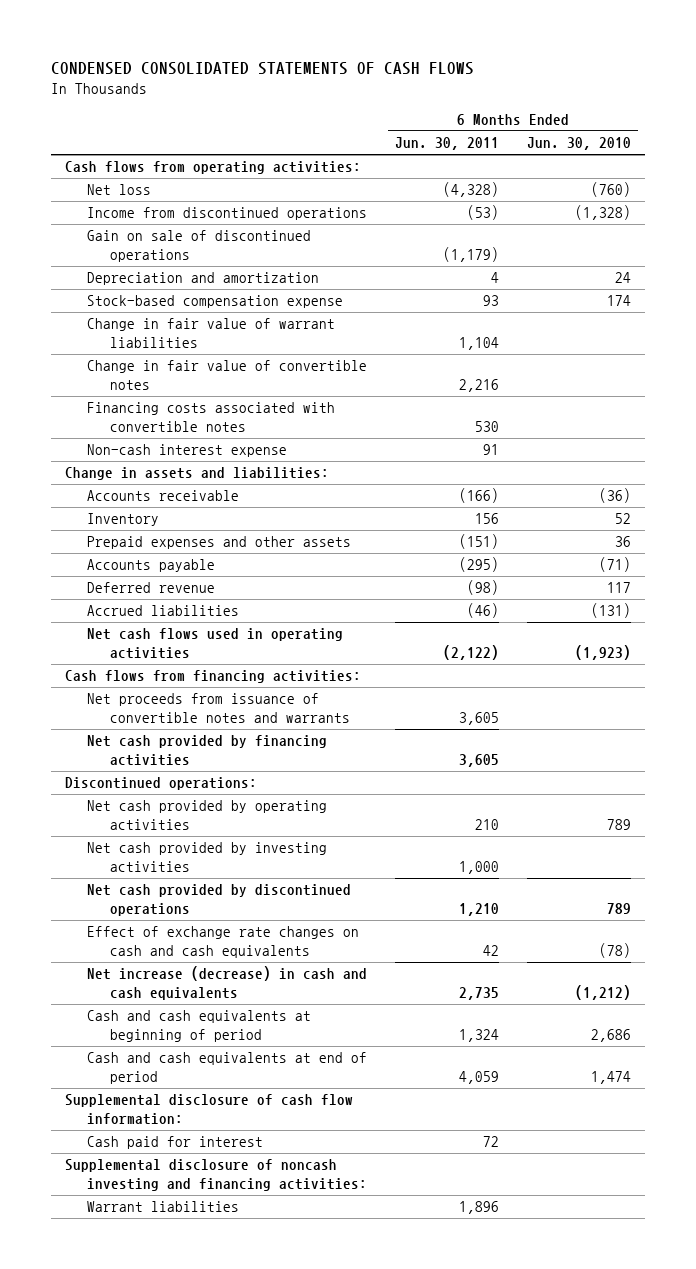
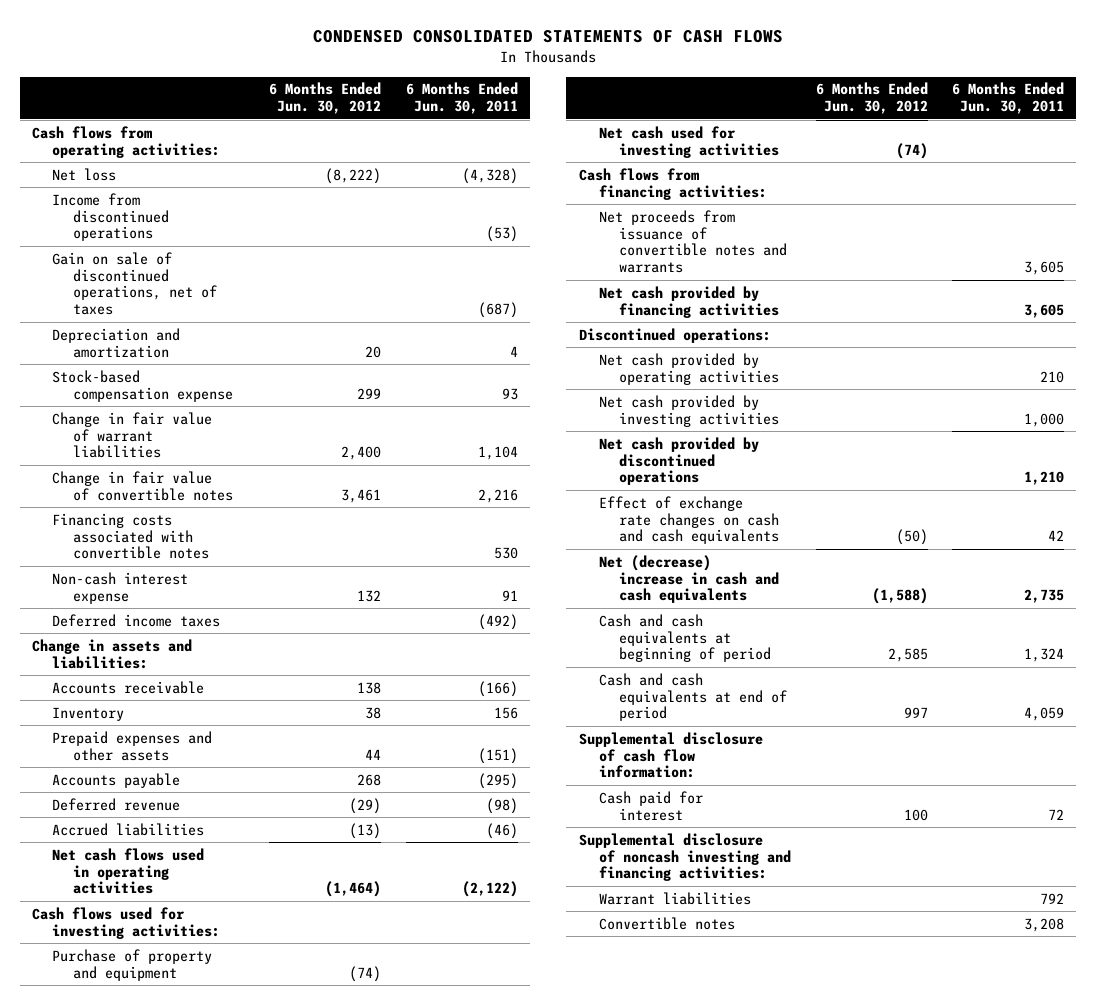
[527,137,632,151] Jun. 30, 2010 -> none
none -> [268,82,381,115] 6 Months Ended Jun. 30, 2012
[87,230,312,262] Gain on sale of discontinued operations -> [52,251,217,316] Gain on sale of discontinued operations, net of taxes
[443,246,500,262] (1,179) -> [477,302,518,319] (687)
none -> [52,613,221,627] Deferred income taxes
none -> [32,906,221,939] Cash flows used for investing activities:
none -> [52,948,213,981] Purchase of property and equipment
none -> [598,125,780,158] Net cash used for investing activities
[87,966,368,1000] Net increase (decrease) in cash and cash equivalents -> [598,554,780,604] Net (decrease) increase in cash and cash equivalents
[459,1201,500,1215] 1,896 -> [1040,892,1065,904] 792
none -> [598,916,735,930] Convertible notes

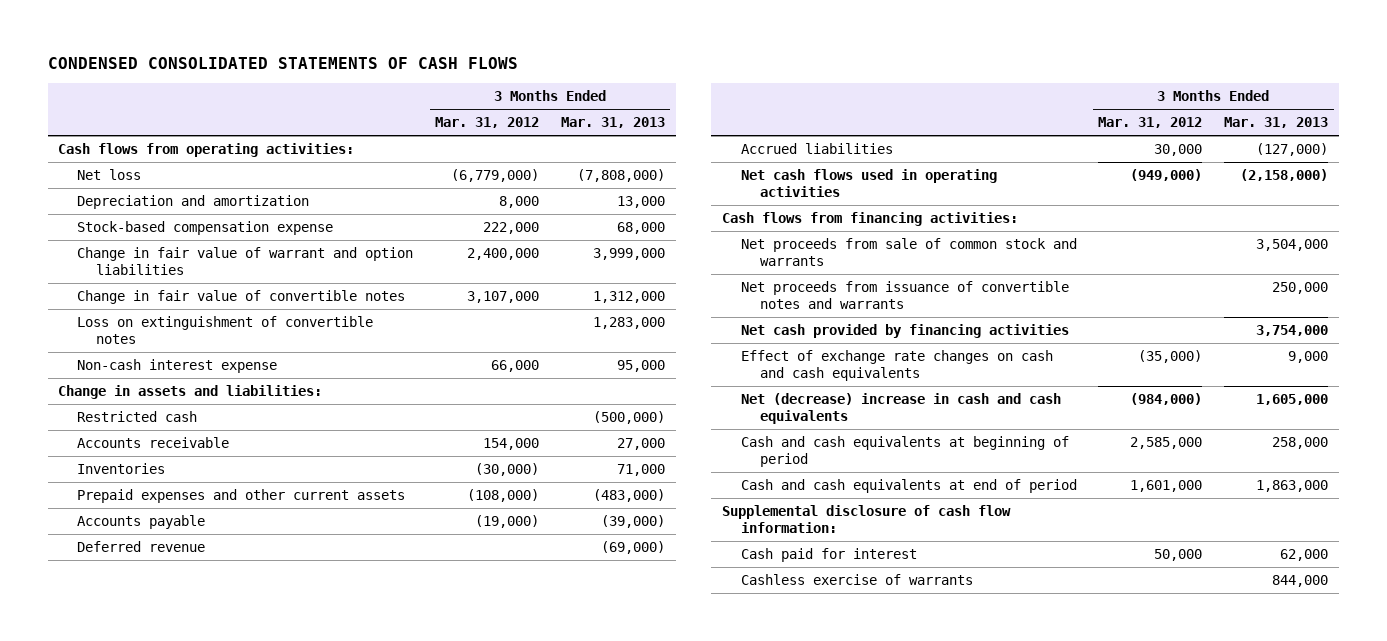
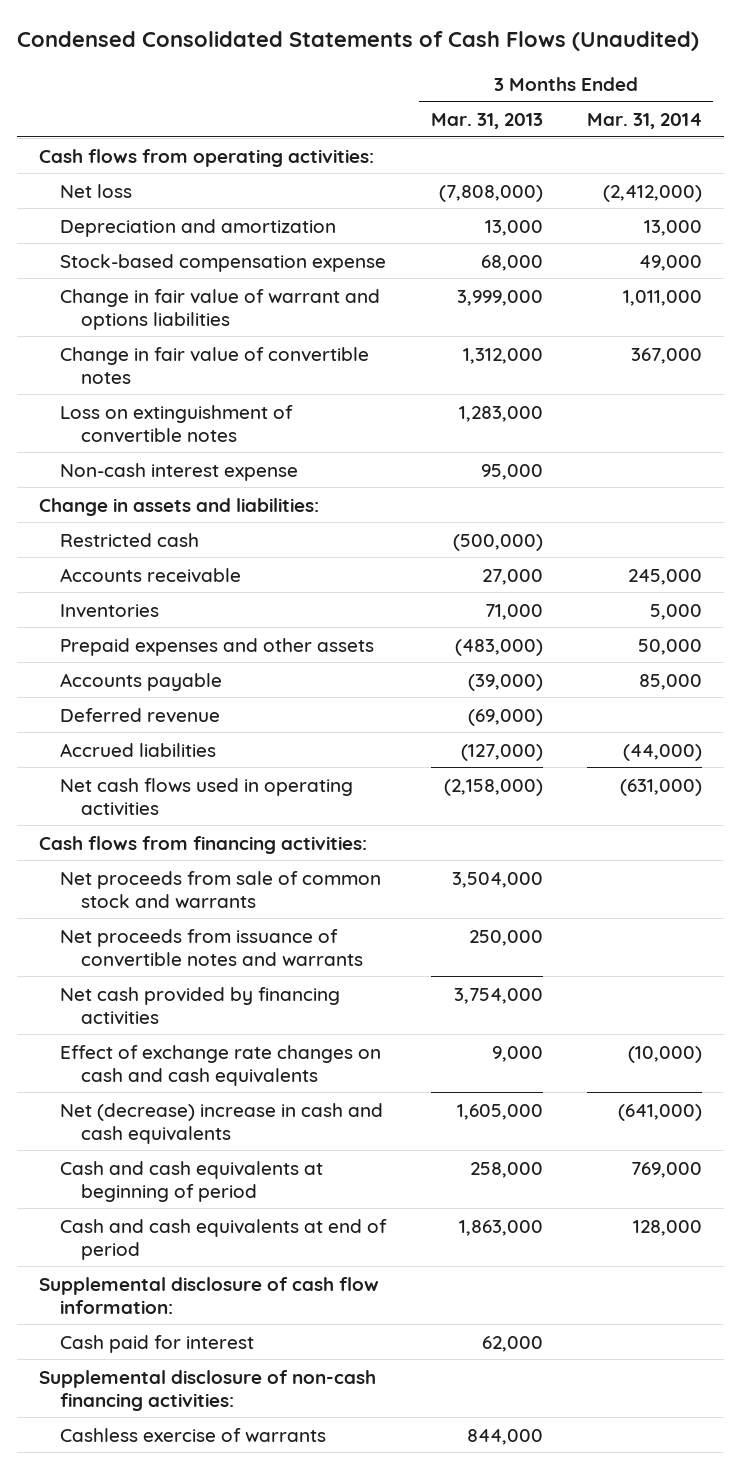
[47,57,518,70] CONDENSED CONSOLIDATED STATEMENTS OF CASH FLOWS -> [17,31,700,52] Condensed Consolidated Statements of Cash Flows (Unaudited)
[435,117,540,129] Mar. 31, 2012 -> none
none -> [587,113,703,130] Mar. 31, 2014
[77,247,414,275] Change in fair value of warrant and option liabilities -> [60,288,381,330] Change in fair value of warrant and options liabilities
[77,489,406,504] Prepaid expenses and other current assets -> [60,637,375,656] Prepaid expenses and other assets
none -> [39,1369,377,1411] Supplemental disclosure of non-cash financing activities:

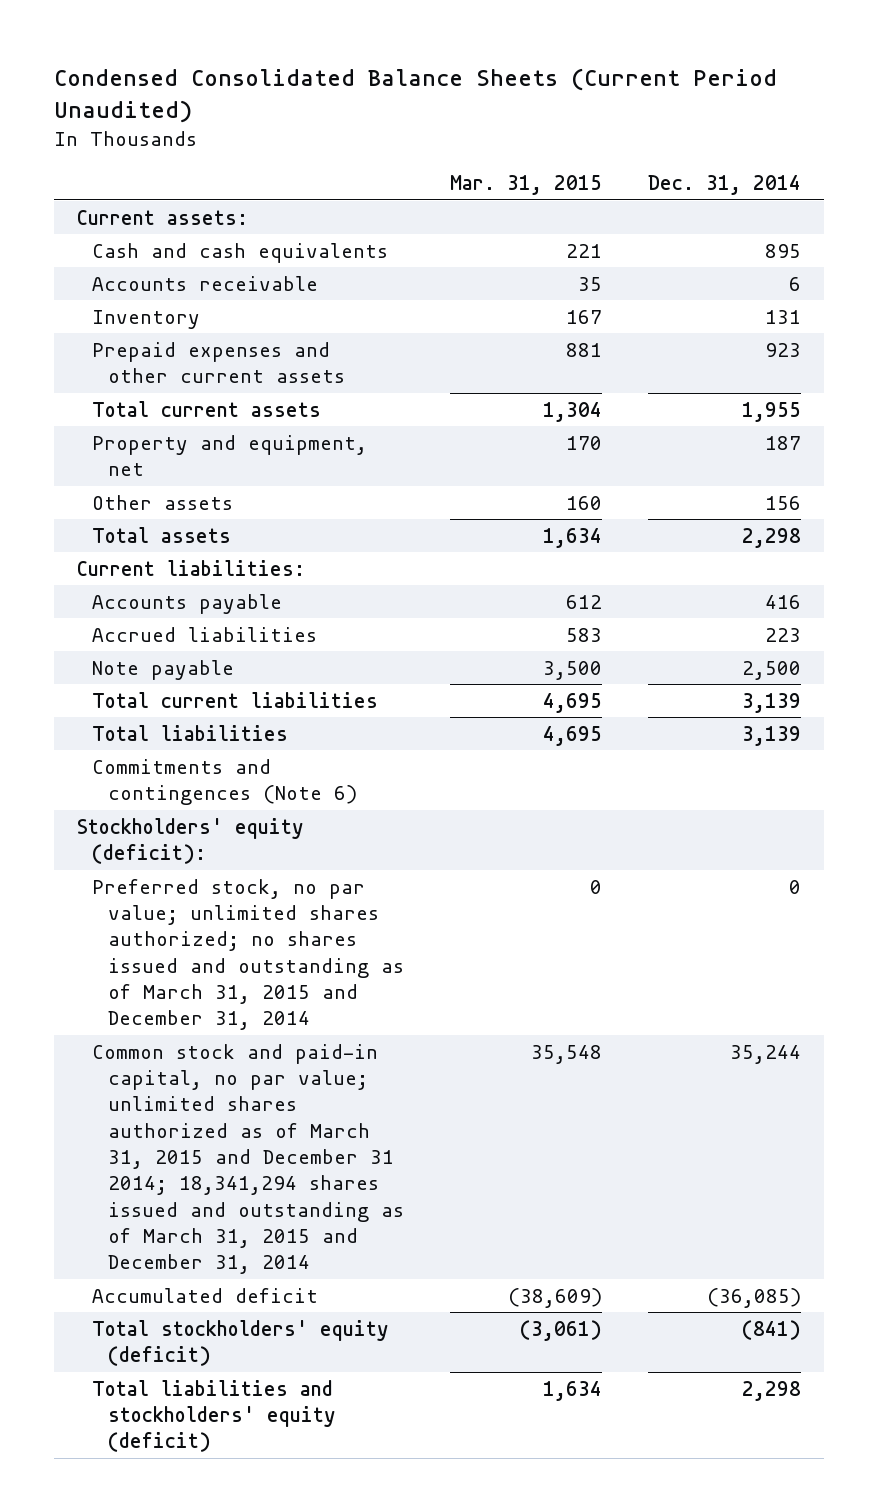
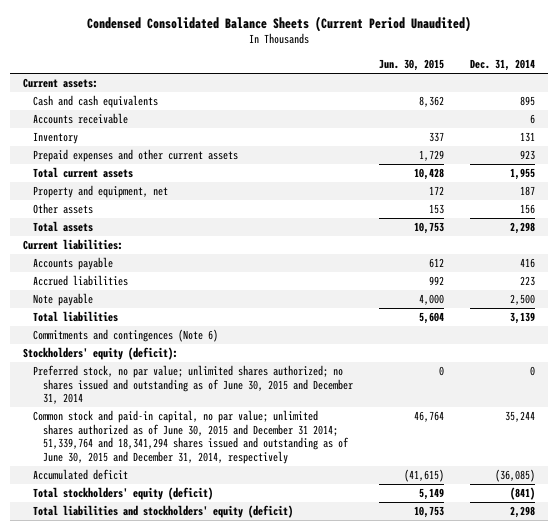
[449,175,602,196] Mar. 31, 2015 -> none
none -> [378,59,444,72] Jun. 30, 2015
[92,691,379,708] Total current liabilities -> none
[92,878,404,1031] Preferred stock, no par value; unlimited shares authorized; no shares issued and outstanding as of March 31, 2015 and December 31, 2014 -> [32,365,353,405] Preferred stock, no par value; unlimited shares authorized; no shares issued and outstanding as of June 30, 2015 and December 31, 2014
[92,1043,404,1275] Common stock and paid-in capital, no par value; unlimited shares authorized as of March 31, 2015 and December 31 2014; 18,341,294 shares issued and outstanding as of March 31, 2015 and December 31, 2014 -> [32,410,349,464] Common stock and paid-in capital, no par value; unlimited shares authorized as of June 30, 2015 and December 31 2014; 51,339,764 and 18,341,294 shares issued and outstanding as of June 30, 2015 and December 31, 2014, respectively

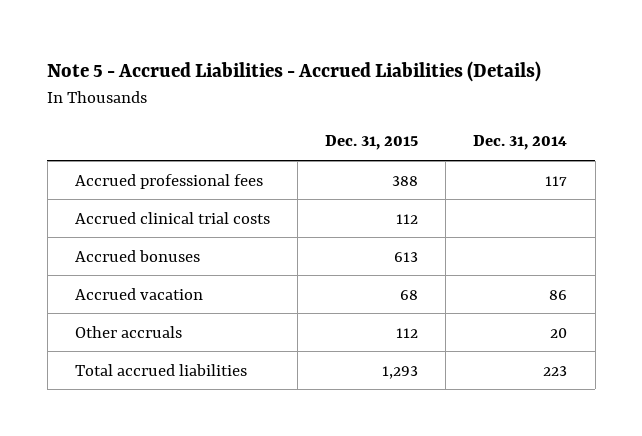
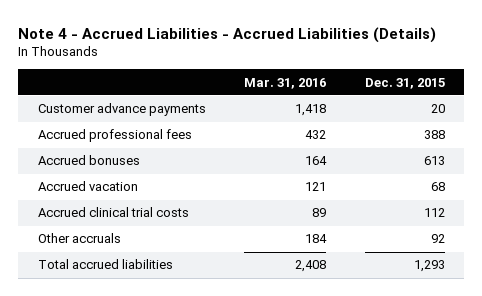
[47,60,542,82] Note 5 - Accrued Liabilities - Accrued Liabilities (Details) -> [18,26,437,43] Note 4 - Accrued Liabilities - Accrued Liabilities (Details)
[473,135,568,151] Dec. 31, 2014 -> none
none -> [244,77,327,89] Mar. 31, 2016
none -> [37,103,206,117] Customer advance payments
[74,211,270,224] Accrued clinical trial costs -> [37,207,189,218] Accrued clinical trial costs
[396,327,419,338] 112 -> [430,234,445,244] 92

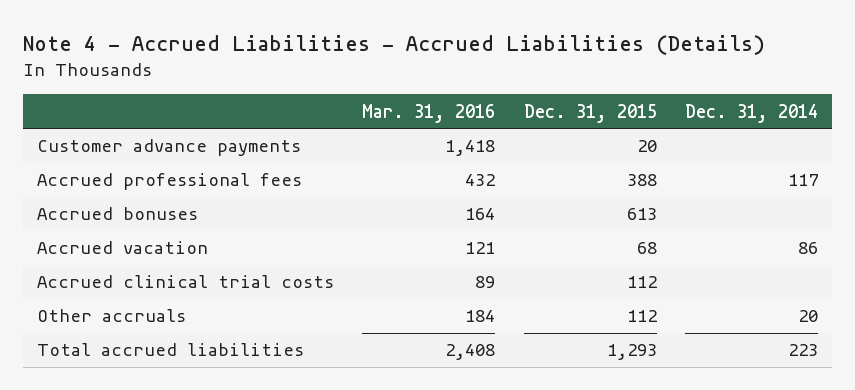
none -> [685,103,819,123] Dec. 31, 2014
[430,234,445,244] 92 -> [626,310,657,323] 112

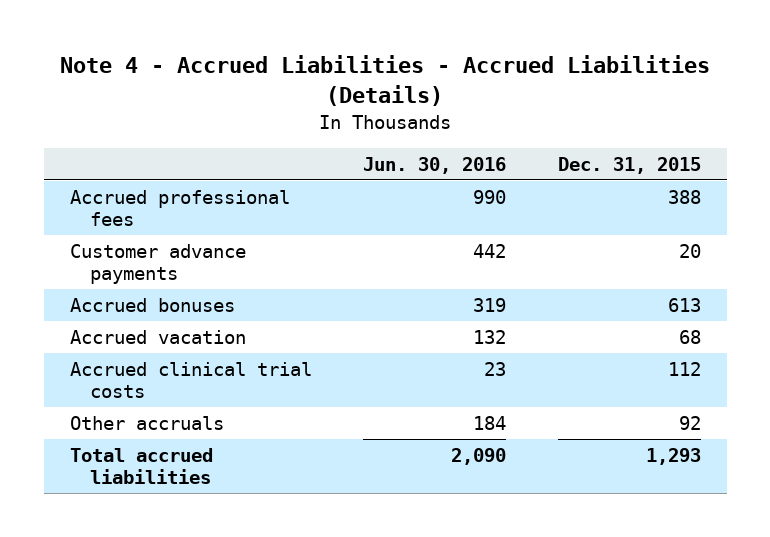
[362,103,496,123] Mar. 31, 2016 -> none
[685,103,819,123] Dec. 31, 2014 -> none
none -> [363,156,507,174] Jun. 30, 2016
[37,139,302,157] Customer advance payments -> [69,243,246,284] Customer advance payments
[626,310,657,323] 112 -> [678,415,701,430] 92

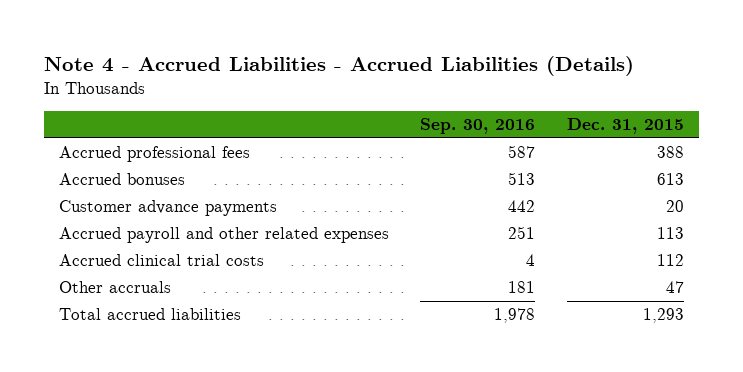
[363,156,507,174] Jun. 30, 2016 -> none
none -> [420,118,536,135] Sep. 30, 2016
[69,329,246,344] Accrued vacation -> none
[69,243,246,284] Customer advance payments -> [59,200,278,217] Customer advance payments
none -> [59,227,390,244] Accrued payroll and other related expenses
[678,415,701,430] 92 -> [665,281,684,294] 47

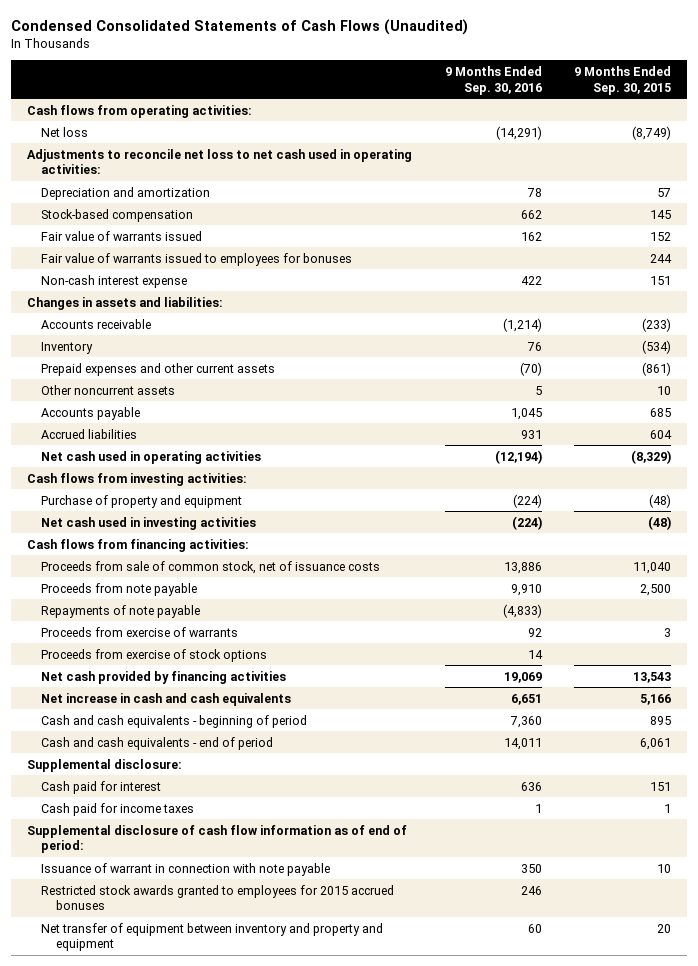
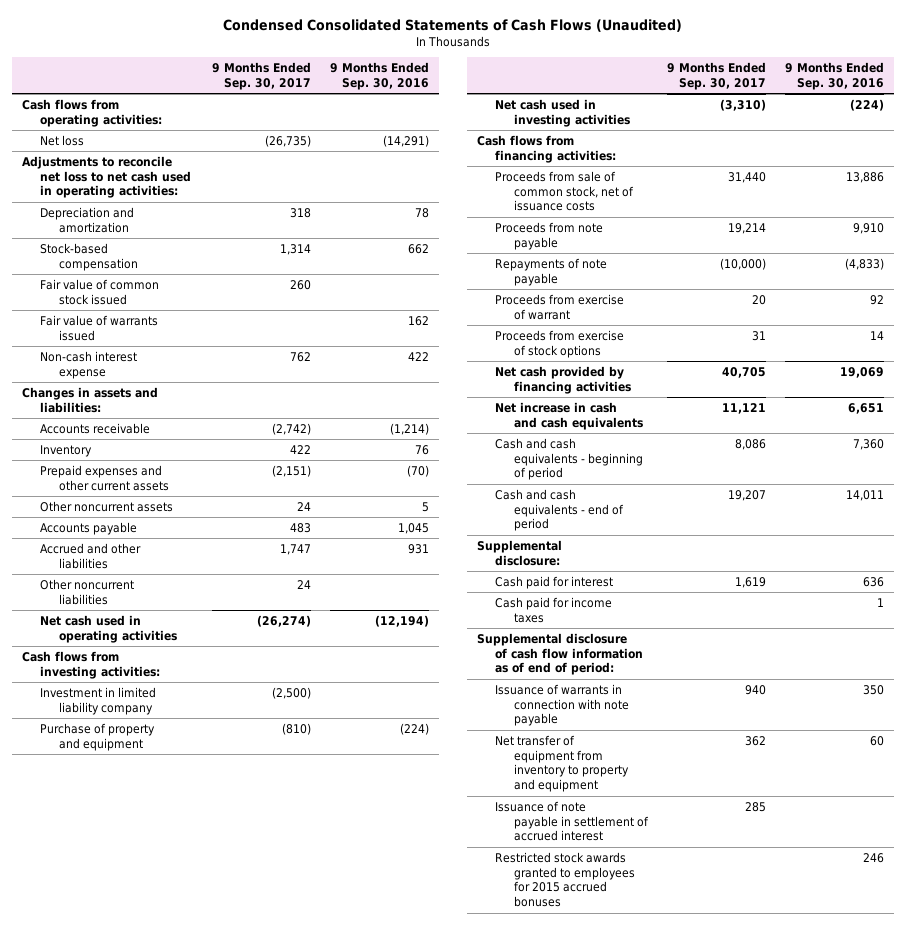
[574,66,672,95] 9 Months Ended Sep. 30, 2015 -> none
none -> [211,61,311,90] 9 Months Ended Sep. 30, 2017
none -> [40,278,160,305] Fair value of common stock issued
[41,252,353,266] Fair value of warrants issued to employees for bonuses -> none
[41,428,138,439] Accrued liabilities -> [40,542,142,569] Accrued and other liabilities
none -> [40,578,135,605] Other noncurrent liabilities
none -> [40,686,157,715] Investment in limited liability company
[41,626,239,637] Proceeds from exercise of warrants -> [495,293,625,320] Proceeds from exercise of warrant
[41,862,331,876] Issuance of warrant in connection with note payable -> [495,683,629,727] Issuance of warrants in connection with note payable
none -> [495,734,629,793] Net transfer of equipment from inventory to property and equipment
none -> [495,800,649,842] Issuance of note payable in settlement of accrued interest
[41,922,384,952] Net transfer of equipment between inventory and property and equipment -> none

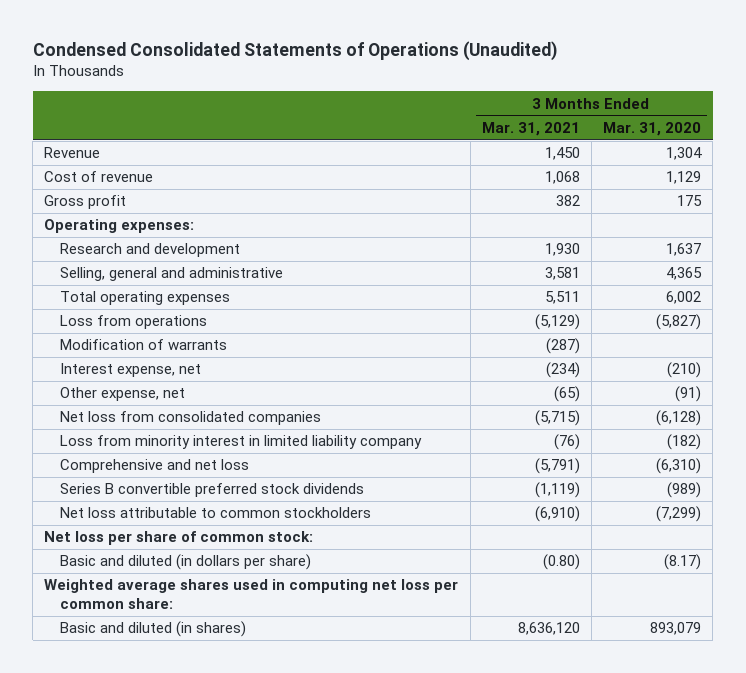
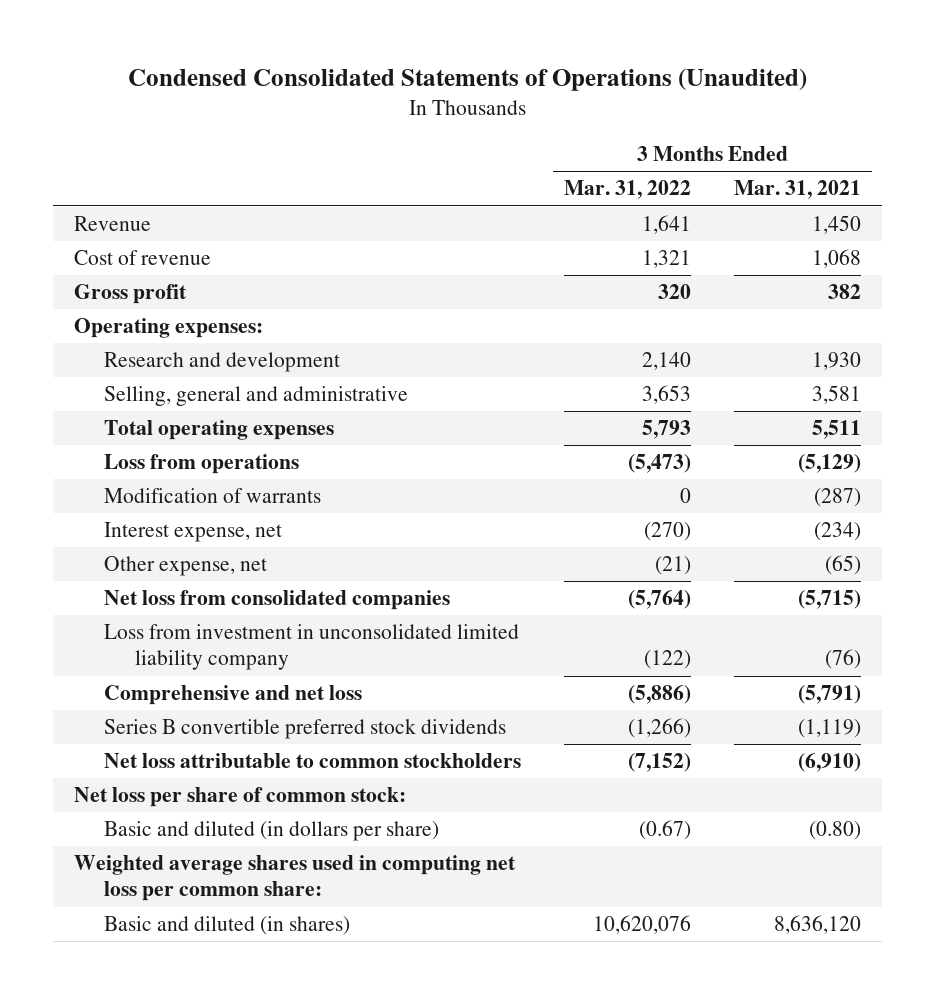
[603,121,702,136] Mar. 31, 2020 -> none
none -> [564,180,692,200] Mar. 31, 2022
[59,435,422,450] Loss from minority interest in limited liability company -> [104,624,520,671] Loss from investment in unconsolidated limited liability company

